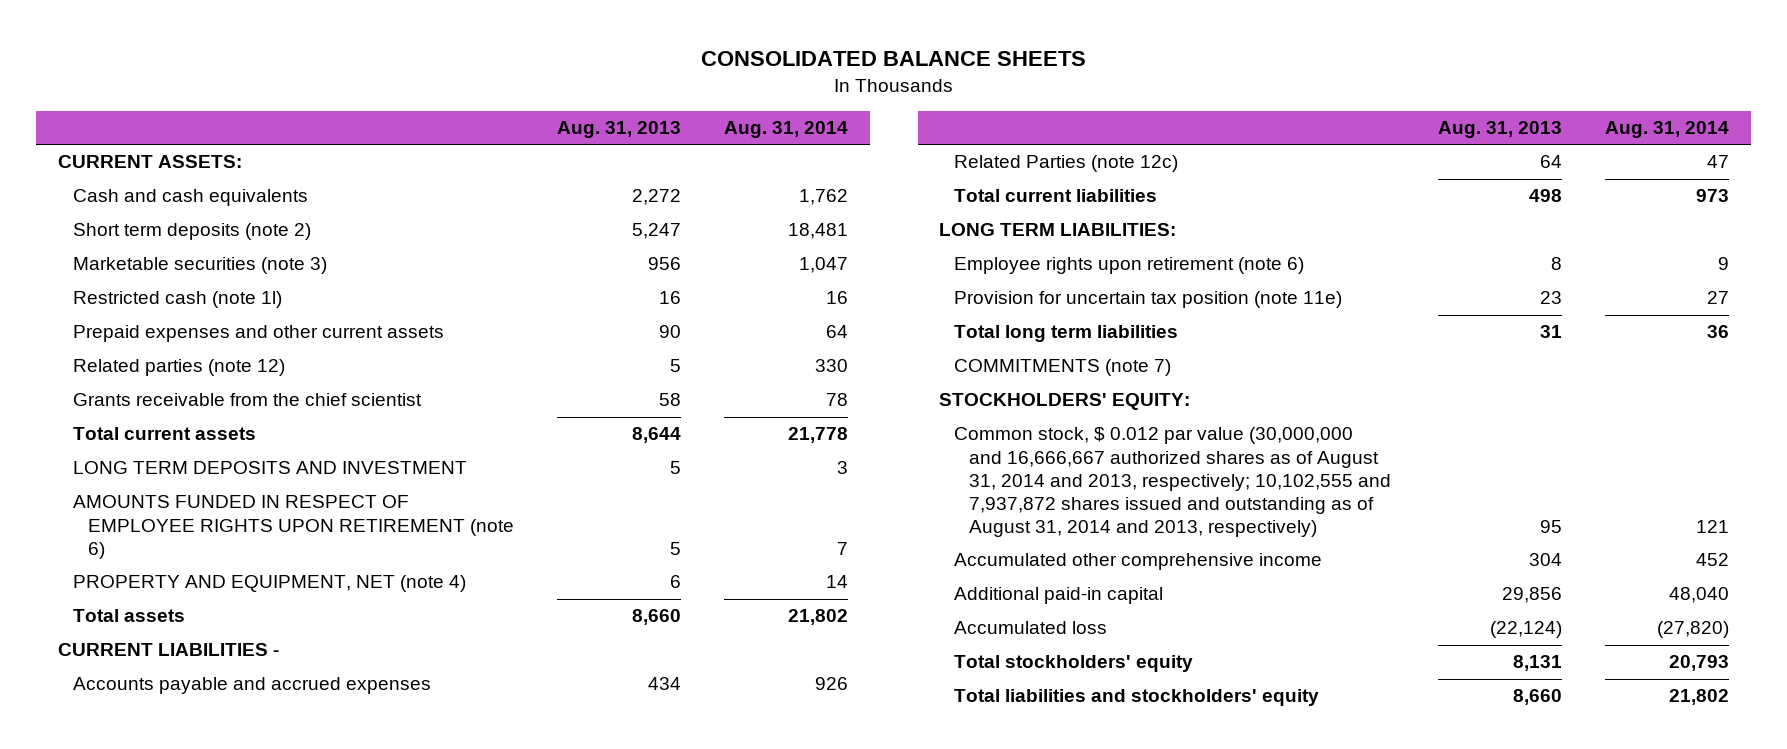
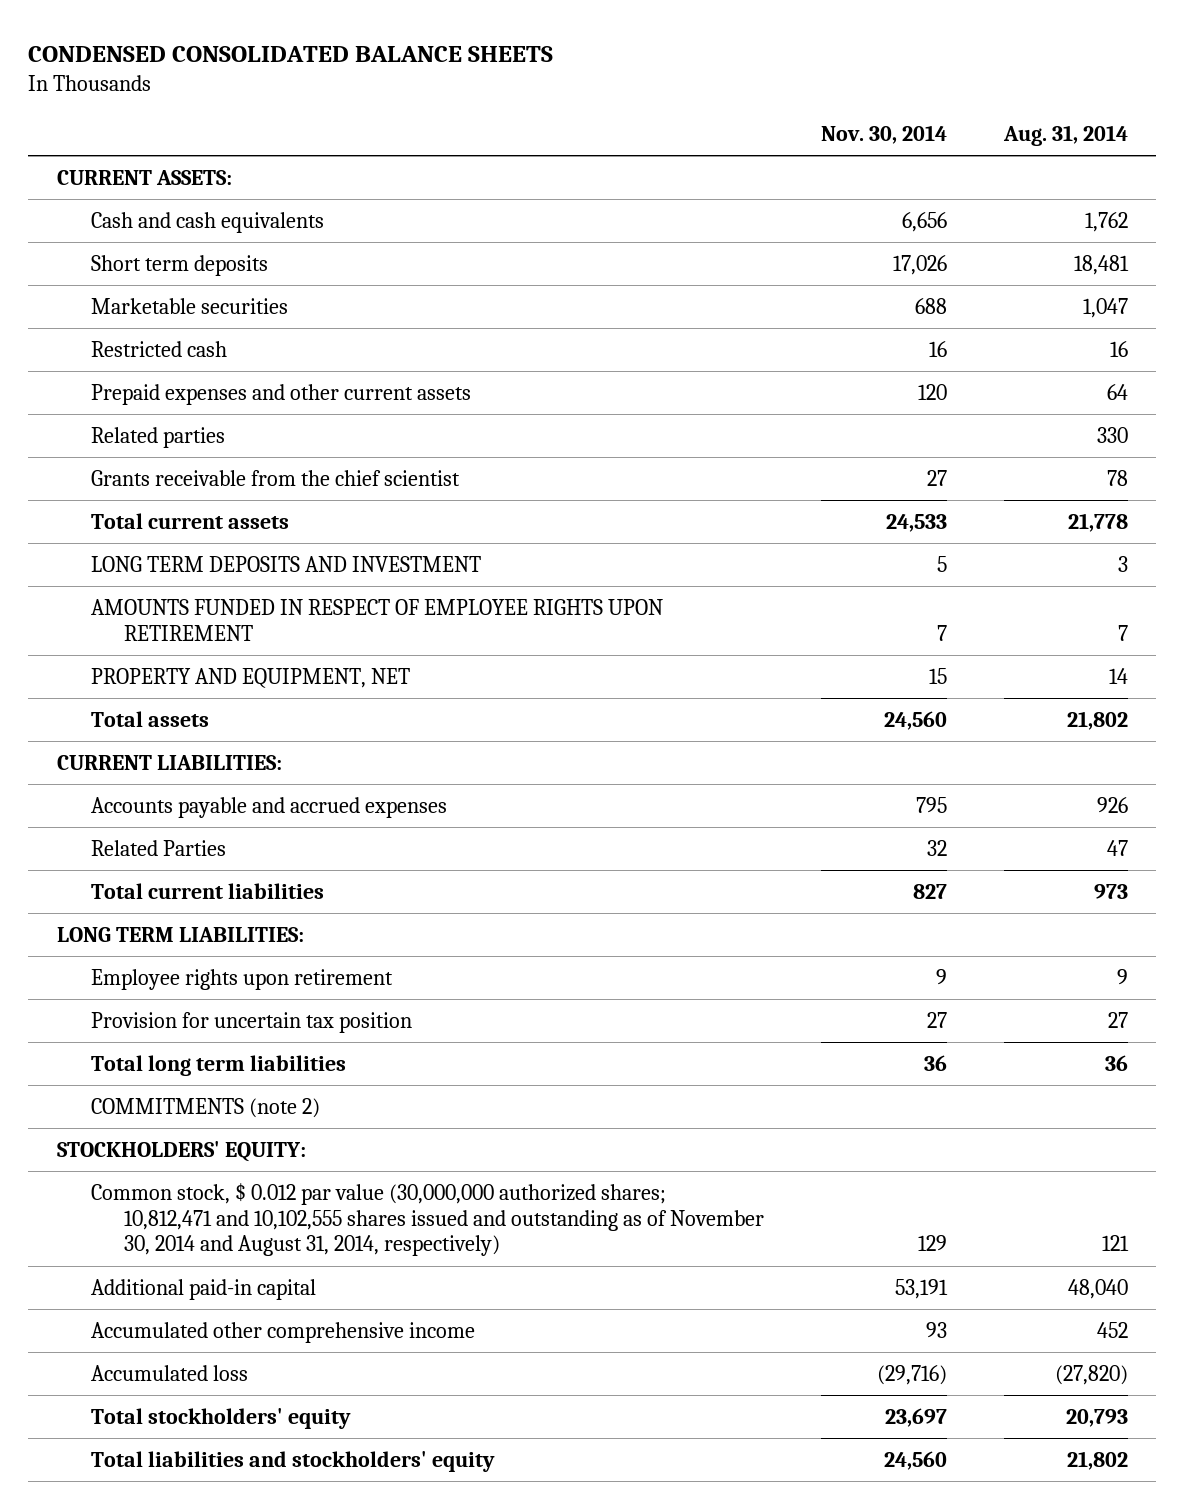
[700,50,1086,66] CONSOLIDATED BALANCE SHEETS -> [28,45,554,62] CONDENSED CONSOLIDATED BALANCE SHEETS
[556,121,681,139] Aug. 31, 2013 -> none
none -> [820,124,947,144] Nov. 30, 2014
[72,223,311,241] Short term deposits (note 2) -> [90,254,268,276] Short term deposits
[72,257,327,275] Marketable securities (note 3) -> [90,297,288,314] Marketable securities
[72,291,282,309] Restricted cash (note 1l) -> [90,340,227,357] Restricted cash
[72,359,285,377] Related parties (note 12) -> [90,426,225,448] Related parties
[72,495,514,559] AMOUNTS FUNDED IN RESPECT OF EMPLOYEE RIGHTS UPON RETIREMENT (note 6) -> [90,598,663,641] AMOUNTS FUNDED IN RESPECT OF EMPLOYEE RIGHTS UPON RETIREMENT
[72,575,466,593] PROPERTY AND EQUIPMENT, NET (note 4) -> [90,667,410,688] PROPERTY AND EQUIPMENT, NET
[58,643,280,657] CURRENT LIABILITIES - -> [56,754,282,770] CURRENT LIABILITIES:
[953,155,1178,173] Related Parties (note 12c) -> [90,839,226,856] Related Parties
[953,257,1304,275] Employee rights upon retirement (note 6) -> [90,968,393,990] Employee rights upon retirement
[953,291,1342,309] Provision for uncertain tax position (note 11e) -> [90,1011,412,1033] Provision for uncertain tax position
[953,359,1171,377] COMMITMENTS (note 7) -> [90,1097,320,1118] COMMITMENTS (note 2)
[953,427,1391,537] Common stock, $ 0.012 par value (30,000,000 and 16,666,667 authorized shares as of August 31, 2014 and 2013, respectively; 10,102,555 and 7,937,872 shares issued and outstanding as of August 31, 2014 and 2013, respectively) -> [90,1182,765,1257] Common stock, $ 0.012 par value (30,000,000 authorized shares; 10,812,471 and 10,102,555 shares issued and outstanding as of November 30, 2014 and August 31, 2014, respectively)
[953,553,1322,571] Accumulated other comprehensive income -> [90,1321,475,1343] Accumulated other comprehensive income

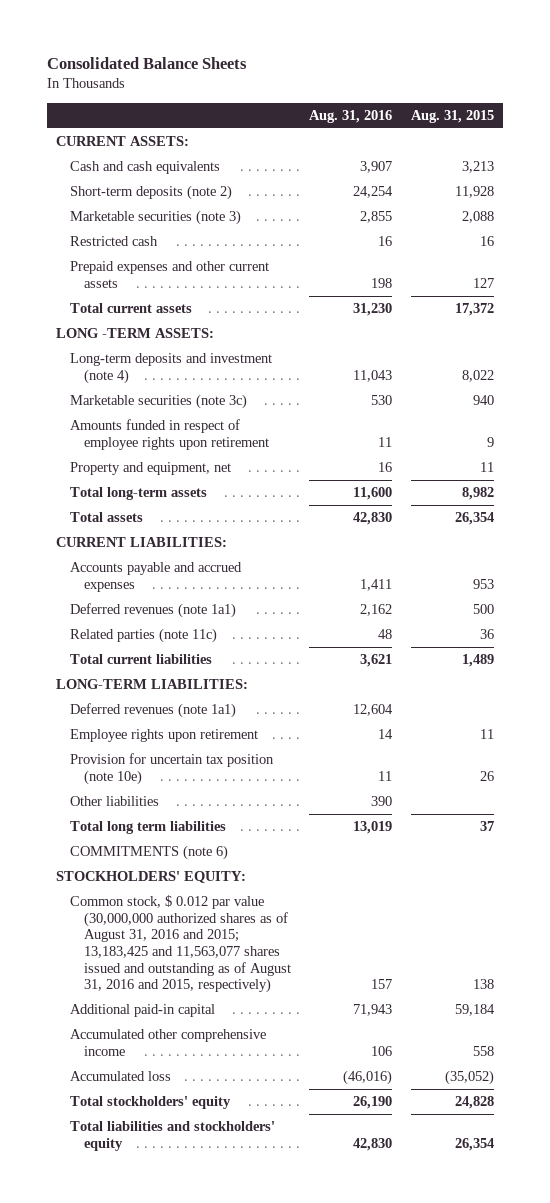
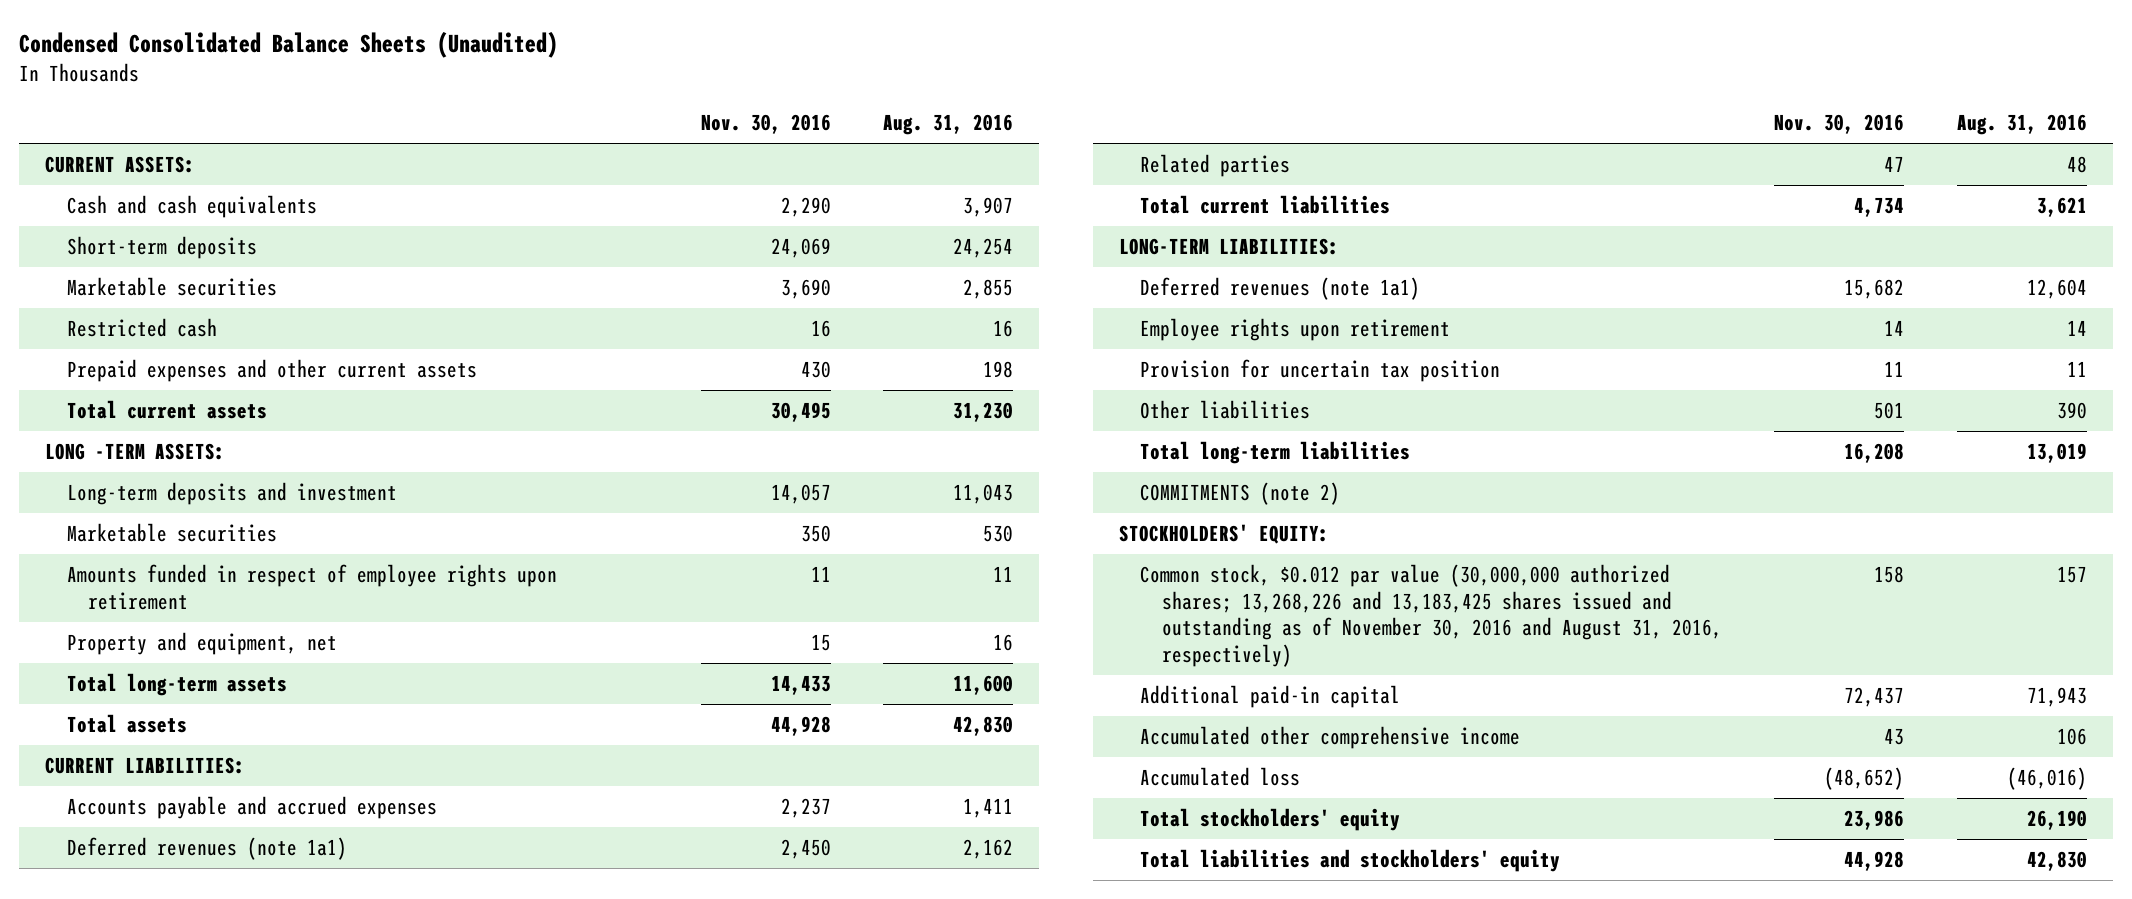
[46,56,247,69] Consolidated Balance Sheets -> [18,31,558,59] Condensed Consolidated Balance Sheets (Unaudited)
[410,109,494,123] Aug. 31, 2015 -> none
none -> [700,114,831,135] Nov. 30, 2016
[69,185,232,201] Short-term deposits (note 2) -> [66,235,257,259] Short-term deposits
[69,210,241,226] Marketable securities (note 3) -> [66,276,277,296] Marketable securities
[69,353,272,384] Long-term deposits and investment (note 4) -> [66,481,397,505] Long-term deposits and investment
[69,394,247,410] Marketable securities (note 3c) -> [66,522,277,542] Marketable securities
[69,628,217,644] Related parties (note 11c) -> [1140,153,1291,177] Related parties
[69,753,274,785] Provision for uncertain tax position (note 10e) -> [1140,358,1501,382] Provision for uncertain tax position
[69,821,226,835] Total long term liabilities -> [1140,440,1411,464] Total long-term liabilities
[69,845,228,861] COMMITMENTS (note 6) -> [1140,481,1341,505] COMMITMENTS (note 2)
[69,895,291,994] Common stock, $ 0.012 par value (30,000,000 authorized shares as of August 31, 2016 and 2015; 13,183,425 and 11,563,077 shares issued and outstanding as of August 31, 2016 and 2015, respectively) -> [1140,563,1723,667] Common stock, $0.012 par value (30,000,000 authorized shares; 13,268,226 and 13,183,425 shares issued and outstanding as of November 30, 2016 and August 31, 2016, respectively)

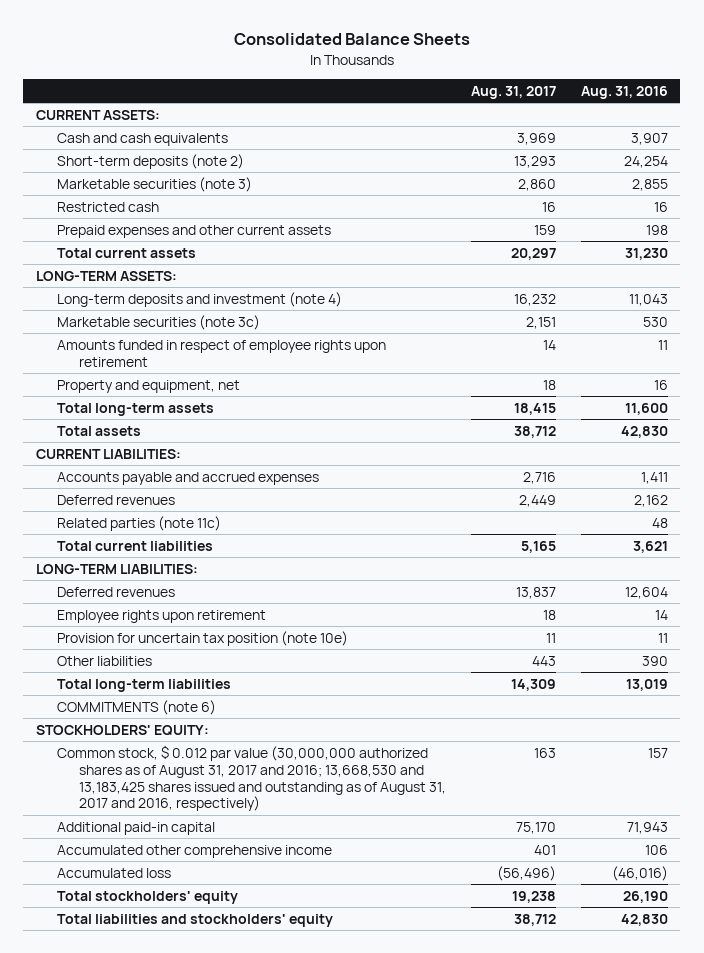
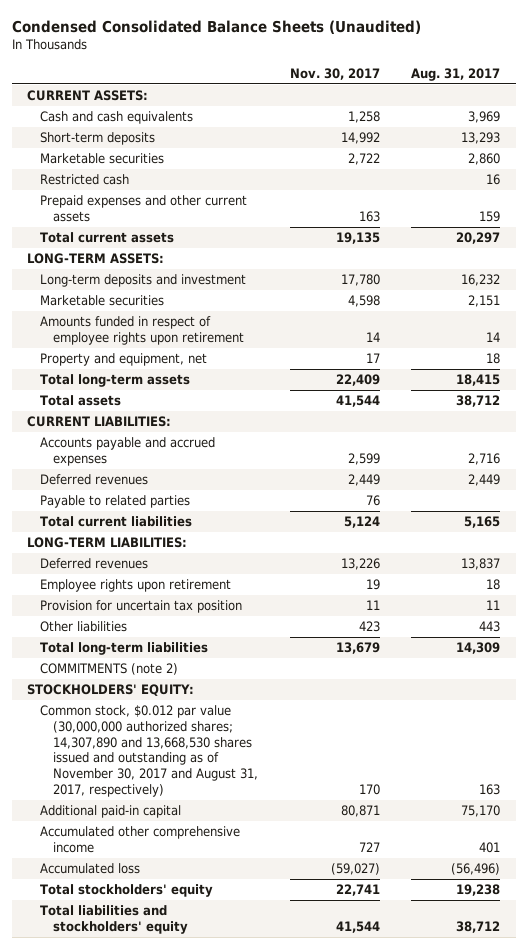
[233,33,470,46] Consolidated Balance Sheets -> [11,19,421,34] Condensed Consolidated Balance Sheets (Unaudited)
[580,85,668,99] Aug. 31, 2016 -> none
none -> [289,67,380,80] Nov. 30, 2017
[57,153,245,169] Short-term deposits (note 2) -> [40,132,156,146] Short-term deposits
[57,176,253,192] Marketable securities (note 3) -> [40,153,165,165] Marketable securities
[57,291,343,307] Long-term deposits and investment (note 4) -> [40,274,247,288] Long-term deposits and investment
[57,314,261,330] Marketable securities (note 3c) -> [40,295,165,307] Marketable securities
[57,515,222,531] Related parties (note 11c) -> [40,495,191,509] Payable to related parties
[57,630,349,646] Provision for uncertain tax position (note 10e) -> [40,600,243,614] Provision for uncertain tax position
[57,699,217,715] COMMITMENTS (note 6) -> [40,663,179,676] COMMITMENTS (note 2)
[57,744,446,812] Common stock, $ 0.012 par value (30,000,000 authorized shares as of August 31, 2017 and 2016; 13,668,530 and 13,183,425 shares issued and outstanding as of August 31, 2017 and 2016, respectively) -> [40,705,258,797] Common stock, $0.012 par value (30,000,000 authorized shares; 14,307,890 and 13,668,530 shares issued and outstanding as of November 30, 2017 and August 31, 2017, respectively)

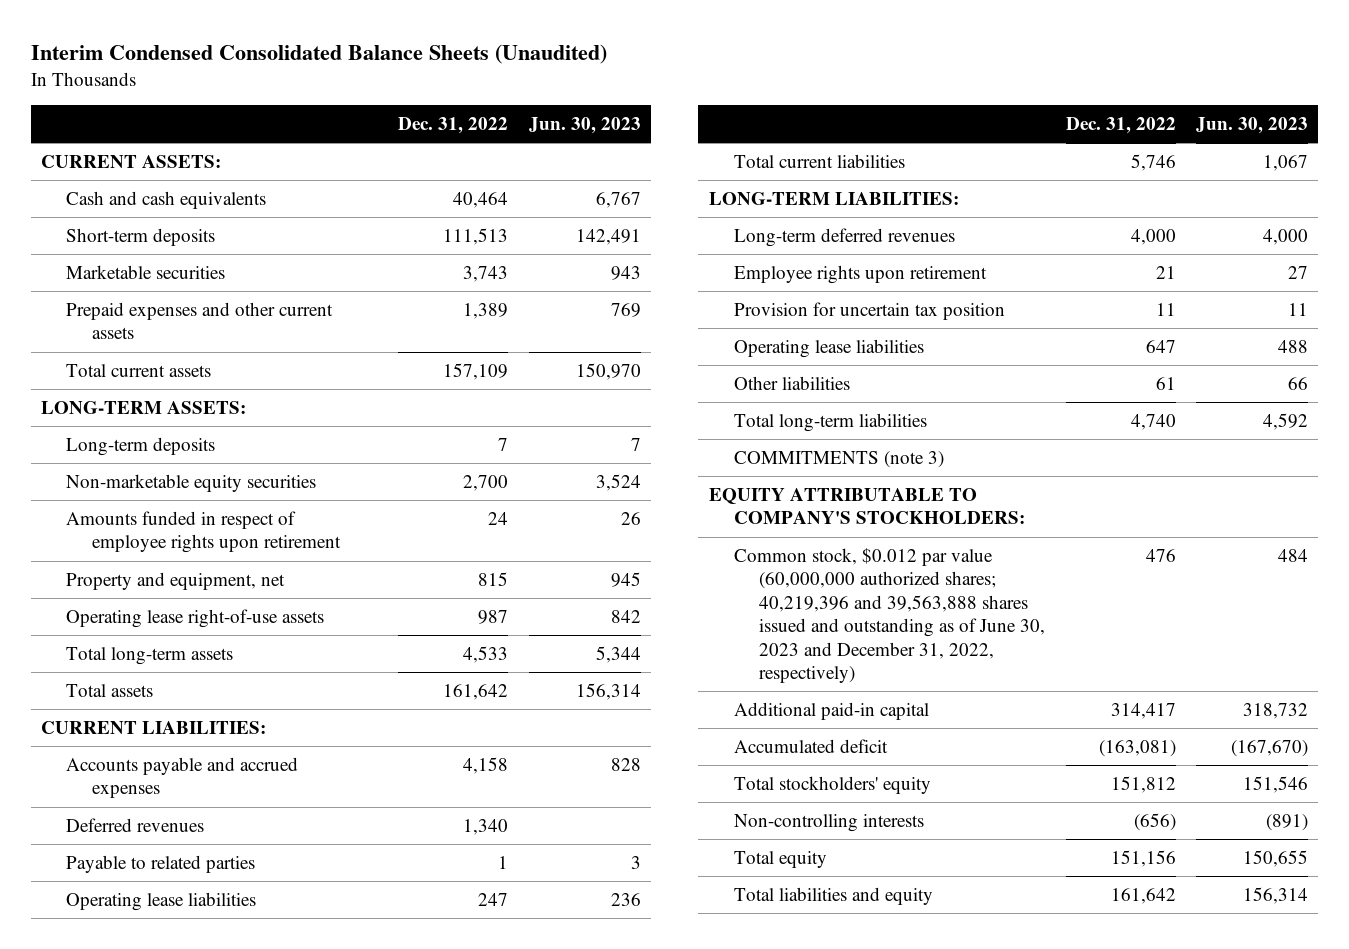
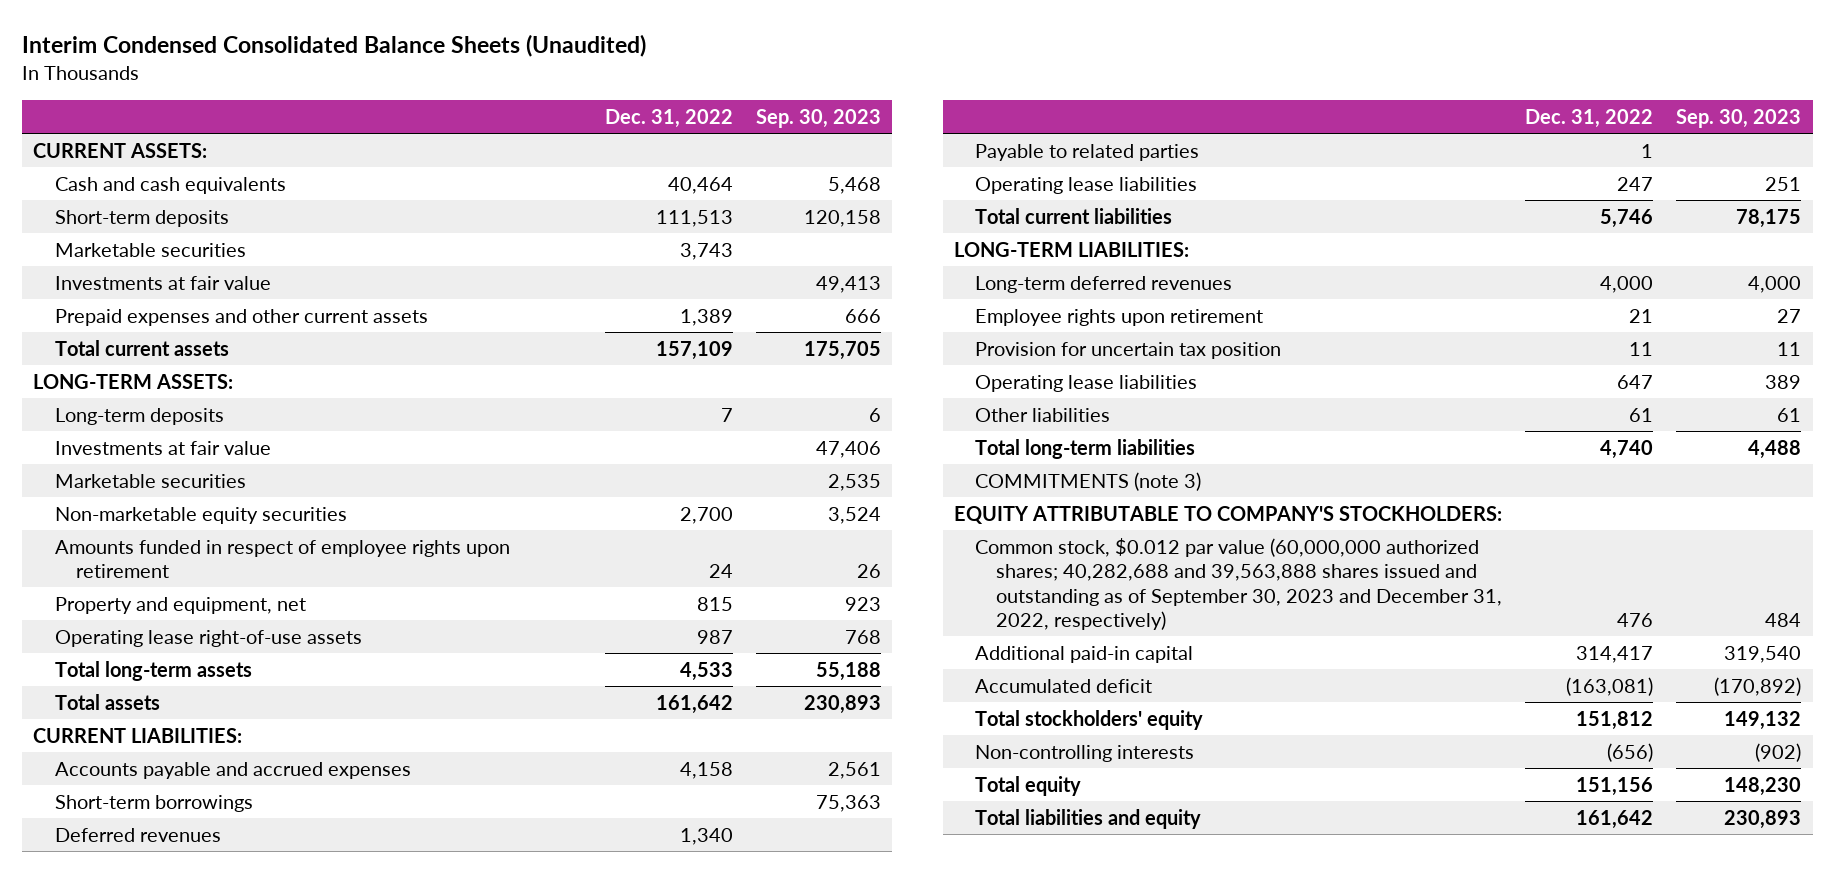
[528,116,641,134] Jun. 30, 2023 -> none
none -> [755,109,881,129] Sep. 30, 2023
none -> [54,275,271,290] Investments at fair value
none -> [54,440,271,455] Investments at fair value
none -> [54,473,246,488] Marketable securities
none -> [54,794,253,812] Short-term borrowings
[734,547,1046,684] Common stock, $0.012 par value (60,000,000 authorized shares; 40,219,396 and 39,563,888 shares issued and outstanding as of June 30, 2023 and December 31, 2022, respectively) -> [975,537,1503,631] Common stock, $0.012 par value (60,000,000 authorized shares; 40,282,688 and 39,563,888 shares issued and outstanding as of September 30, 2023 and December 31, 2022, respectively)

